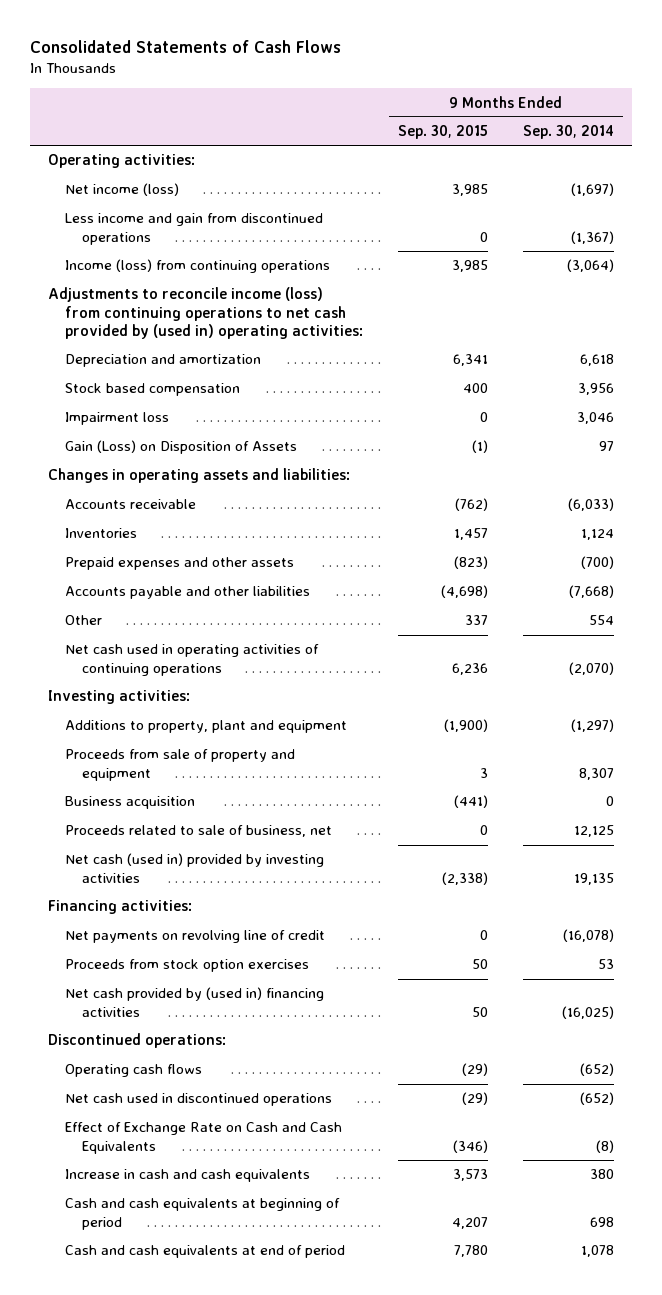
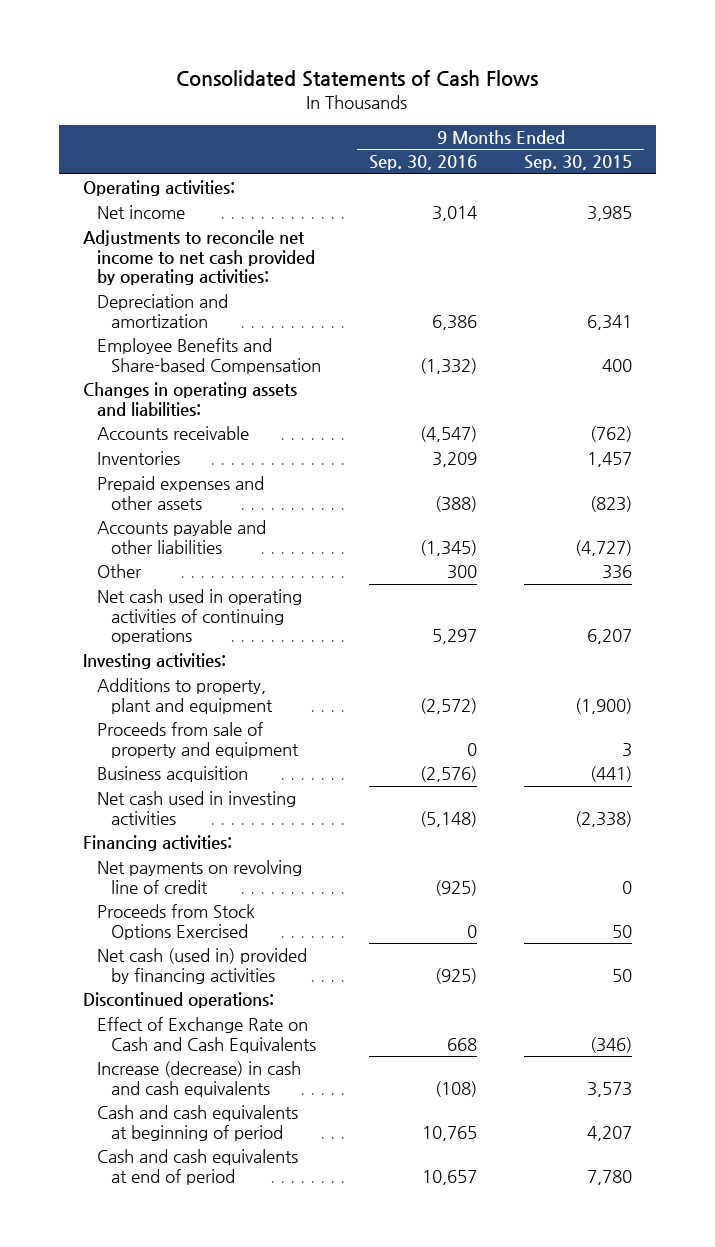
[523,125,615,140] Sep. 30, 2014 -> none
none -> [368,155,477,171] Sep. 30, 2016
[65,213,324,245] Less income and gain from discontinued operations -> none
[65,259,331,274] Income (loss) from continuing operations -> none
[65,183,180,197] Net income (loss) -> [97,205,186,220] Net income
[47,287,364,340] Adjustments to reconcile income (loss) from continuing operations to net cash provided by (used in) operating activities: -> [82,230,316,286] Adjustments to reconcile net income to net cash provided by operating activities:
[65,383,241,397] Stock based compensation -> none
[65,412,170,426] Impairment loss -> none
[65,440,298,455] Gain (Loss) on Disposition of Assets -> none
none -> [97,338,322,374] Employee Benefits and Share-based Compensation
[441,585,489,599] (4,698) -> [575,539,633,556] (4,727)
[465,615,489,626] 337 -> [602,565,633,580] 336
[452,662,489,675] 6,236 -> [587,629,633,645] 6,207
[65,825,333,838] Proceeds related to sale of business, net -> none
[65,853,325,883] Net cash (used in) provided by investing activities -> [97,791,297,825] Net cash used in investing activities
[65,959,310,973] Proceeds from stock option exercises -> [97,904,256,940] Proceeds from Stock Options Exercised
[65,987,325,1017] Net cash provided by (used in) financing activities -> [97,948,308,984] Net cash (used in) provided by financing activities
[65,1064,203,1078] Operating cash flows -> none
[65,1093,333,1107] Net cash used in discontinued operations -> none
[65,1169,311,1183] Increase in cash and cash equivalents -> [97,1061,302,1097] Increase (decrease) in cash and cash equivalents

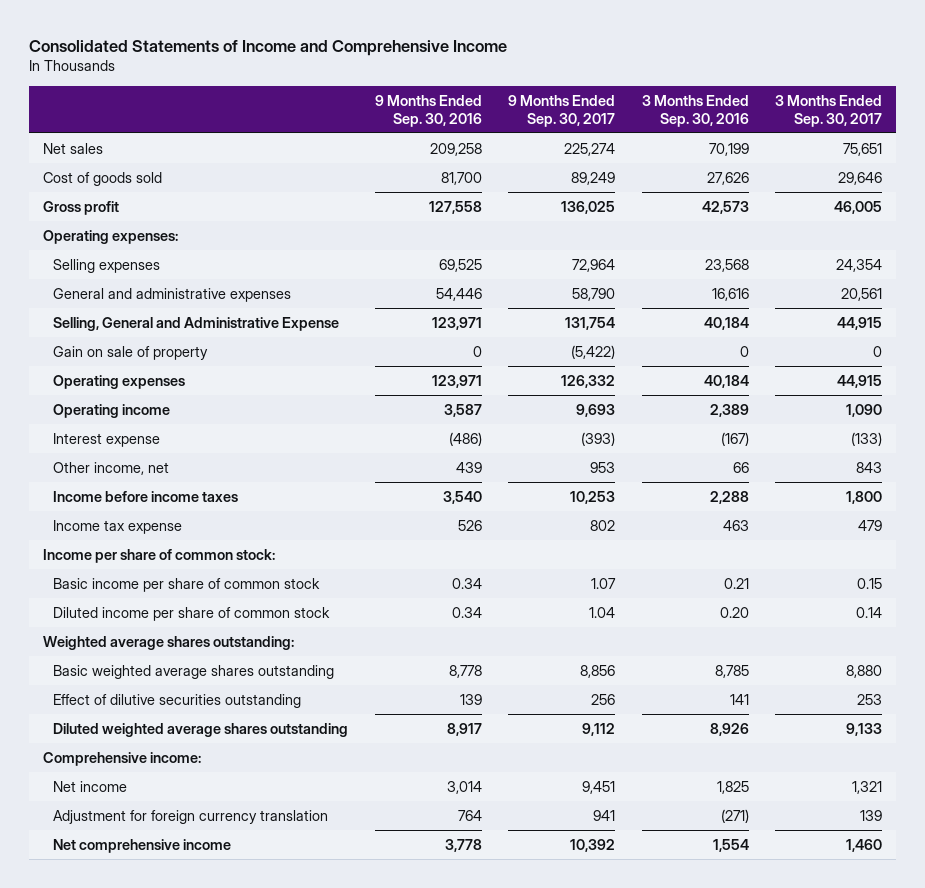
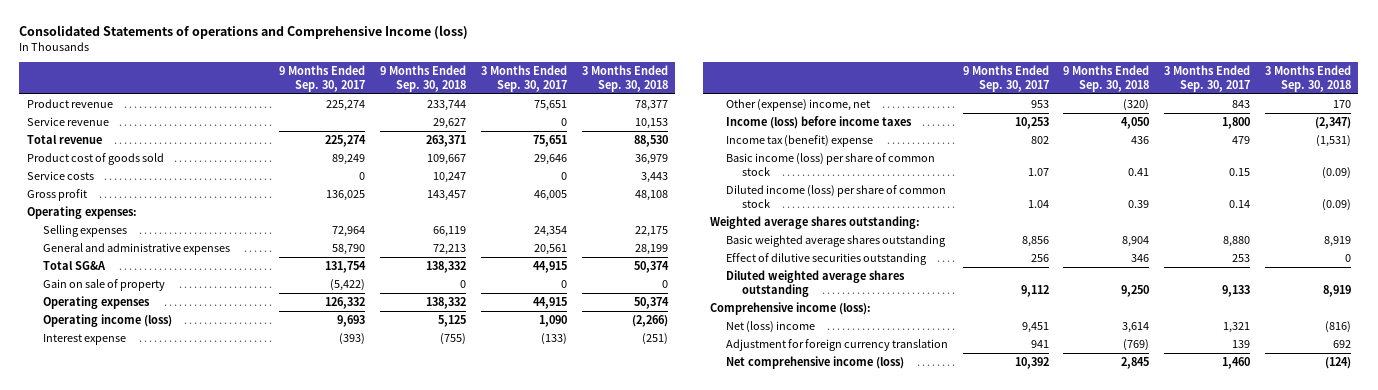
[29,39,508,56] Consolidated Statements of Income and Comprehensive Income -> [19,25,469,40] Consolidated Statements of operations and Comprehensive Income (loss)
[374,94,482,127] 9 Months Ended Sep. 30, 2016 -> none
[641,94,749,127] 3 Months Ended Sep. 30, 2016 -> none
none -> [380,64,467,92] 9 Months Ended Sep. 30, 2018
none -> [581,64,668,92] 3 Months Ended Sep. 30, 2018
none -> [26,98,113,108] Product revenue
none -> [26,116,109,126] Service revenue
[42,142,103,154] Net sales -> [26,134,102,144] Total revenue
[42,171,162,186] Cost of goods sold -> [26,152,164,165] Product cost of goods sold
none -> [26,170,94,180] Service costs
[52,316,339,331] Selling, General and Administrative Expense -> [42,260,106,270] Total SG&A
[52,403,170,418] Operating income -> [42,313,172,327] Operating income (loss)
[42,548,275,563] Income per share of common stock: -> none
[52,461,169,475] Other income, net -> [725,98,870,111] Other (expense) income, net
[52,490,238,502] Income before income taxes -> [725,115,912,129] Income (loss) before income taxes
[52,519,182,534] Income tax expense -> [725,134,873,147] Income tax (benefit) expense
[52,577,320,592] Basic income per share of common stock -> [725,152,935,176] Basic income (loss) per share of common stock
[52,606,330,621] Diluted income per share of common stock -> [725,184,946,208] Diluted income (loss) per share of common stock
[42,751,201,766] Comprehensive income: -> [709,301,871,315] Comprehensive income (loss):
[52,780,127,792] Net income -> [725,320,815,333] Net (loss) income
[52,838,231,853] Net comprehensive income -> [725,355,904,369] Net comprehensive income (loss)

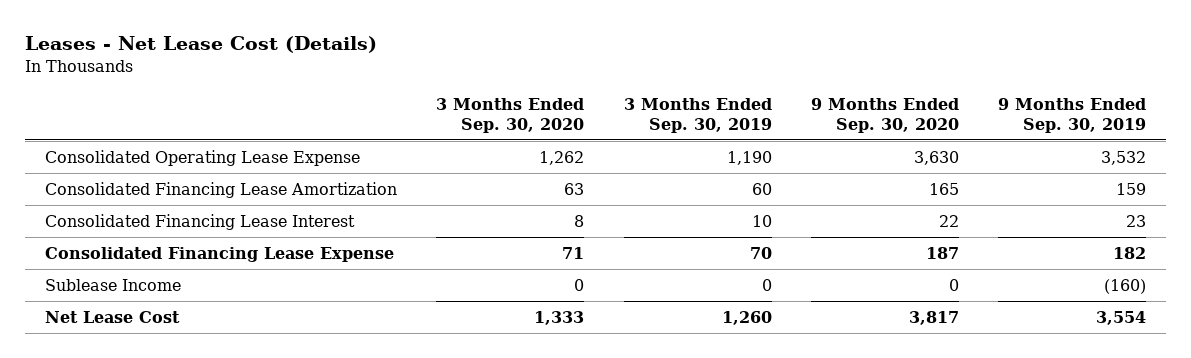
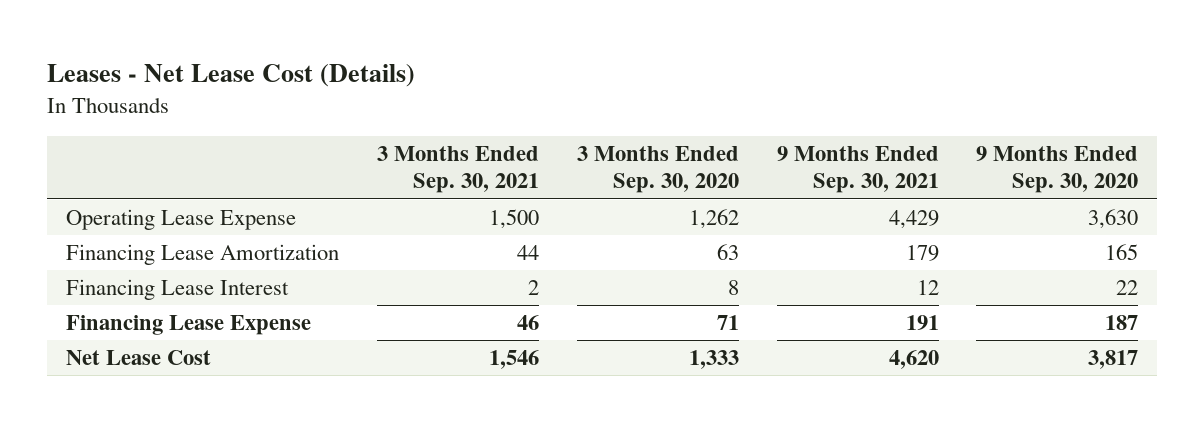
[623,97,772,134] 3 Months Ended Sep. 30, 2019 -> none
[998,97,1147,134] 9 Months Ended Sep. 30, 2019 -> none
none -> [376,145,539,194] 3 Months Ended Sep. 30, 2021
none -> [776,145,939,194] 9 Months Ended Sep. 30, 2021
[44,278,181,291] Sublease Income -> none
[44,149,360,166] Consolidated Operating Lease Expense -> [65,209,296,231] Operating Lease Expense
[44,181,397,198] Consolidated Financing Lease Amortization -> [65,244,339,266] Financing Lease Amortization
[44,213,355,230] Consolidated Financing Lease Interest -> [65,279,289,301] Financing Lease Interest
[44,246,394,262] Consolidated Financing Lease Expense -> [65,315,311,336] Financing Lease Expense

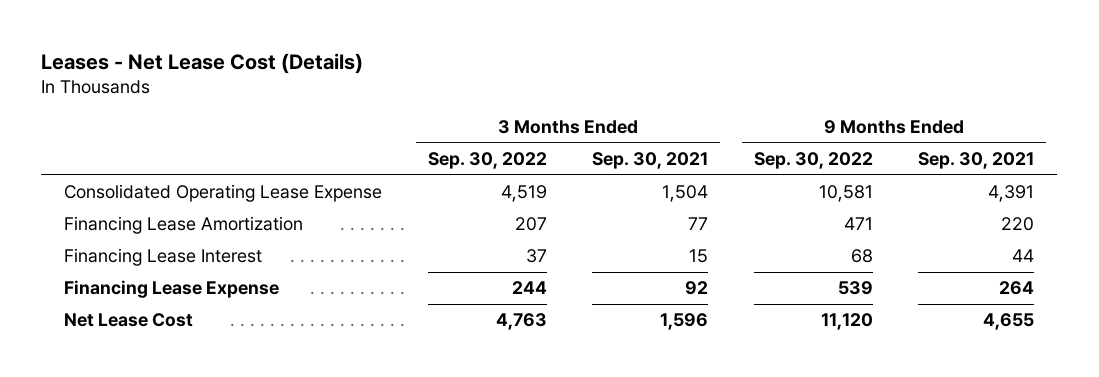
[576,145,739,194] 3 Months Ended Sep. 30, 2020 -> none
[976,145,1139,194] 9 Months Ended Sep. 30, 2020 -> none
none -> [427,152,547,170] Sep. 30, 2022
none -> [753,152,873,170] Sep. 30, 2022
[65,209,296,231] Operating Lease Expense -> [64,184,383,203] Consolidated Operating Lease Expense
[488,209,539,230] 1,500 -> [662,185,709,203] 1,504
[888,210,939,230] 4,429 -> [988,185,1035,203] 4,391
[516,245,539,261] 44 -> [688,217,709,231] 77
[905,245,939,262] 179 -> [1001,217,1035,232] 220
[527,280,539,296] 2 -> [689,249,709,264] 15
[916,280,939,296] 12 -> [1012,249,1035,263] 44
[516,315,539,331] 46 -> [685,281,709,296] 92
[905,315,939,331] 191 -> [999,281,1035,296] 264
[488,350,539,370] 1,546 -> [660,313,709,331] 1,596
[888,350,939,370] 4,620 -> [983,313,1035,331] 4,655

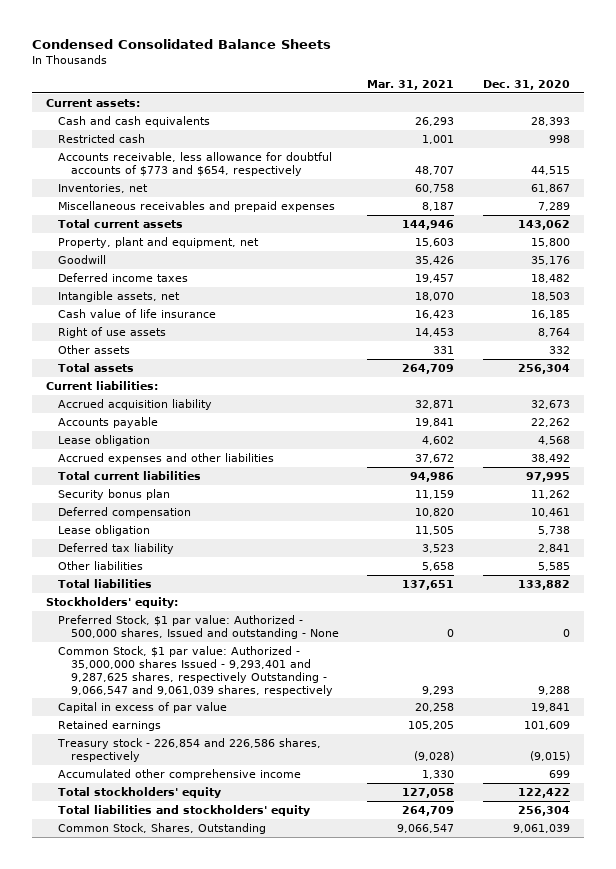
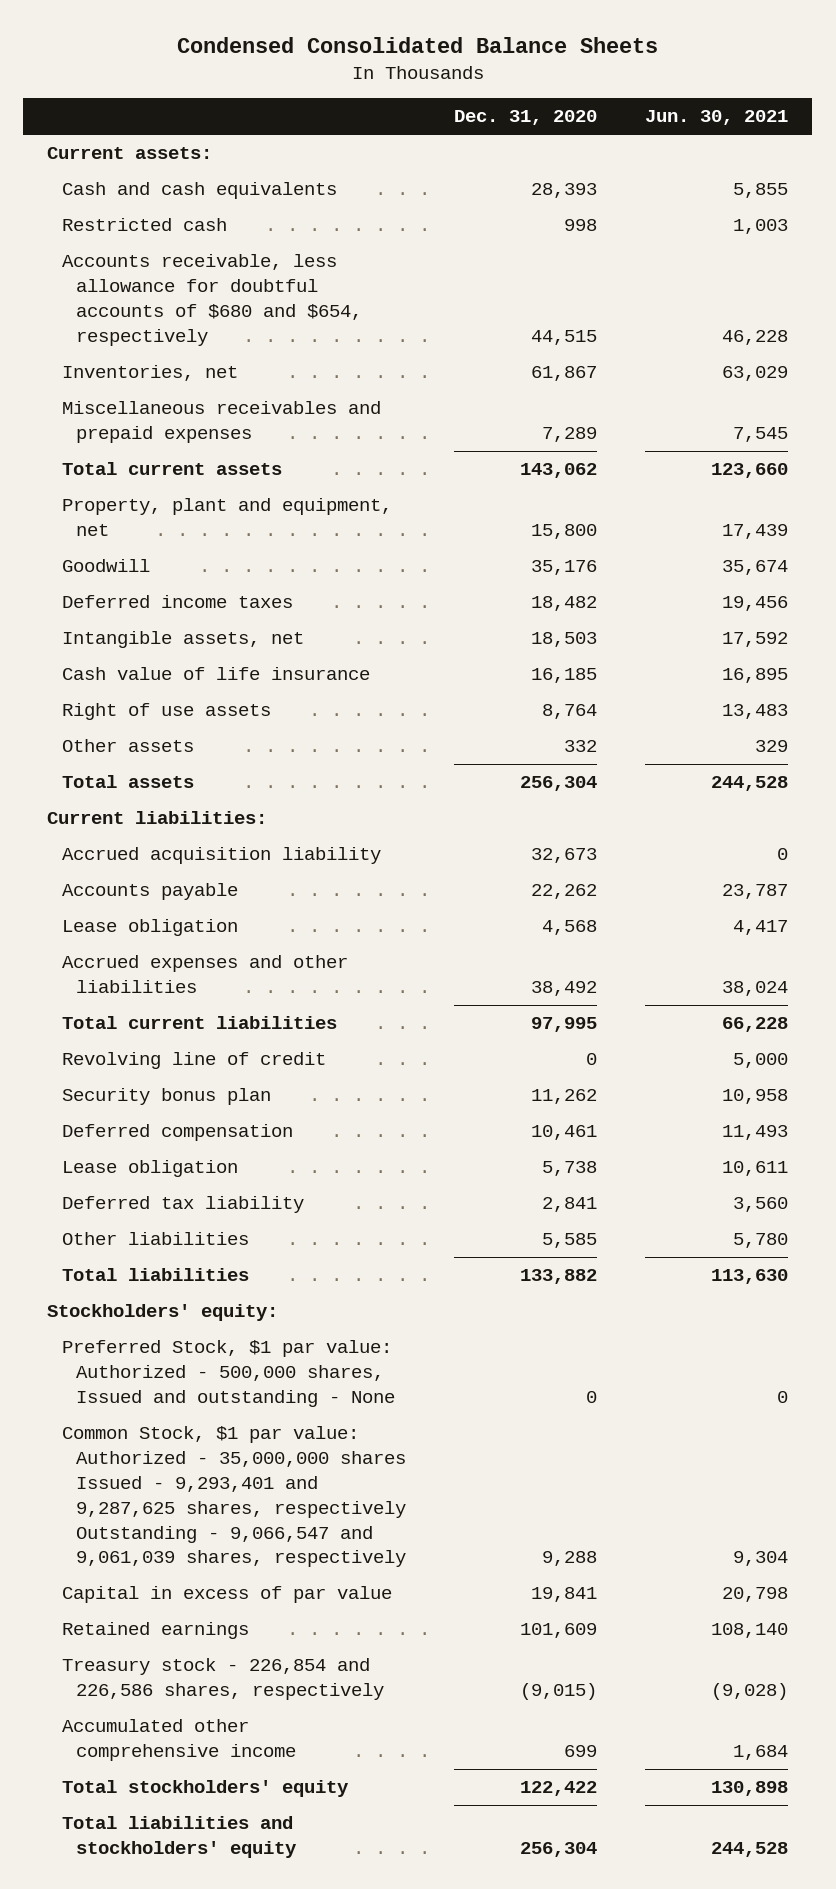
[367,80,455,91] Mar. 31, 2021 -> none
none -> [645,110,789,126] Jun. 30, 2021
[58,151,333,176] Accounts receivable, less allowance for doubtful accounts of $773 and $654, respectively -> [61,254,363,346] Accounts receivable, less allowance for doubtful accounts of $680 and $654, respectively
none -> [61,1052,326,1070] Revolving line of credit
[58,822,267,834] Common Stock, Shares, Outstanding -> none

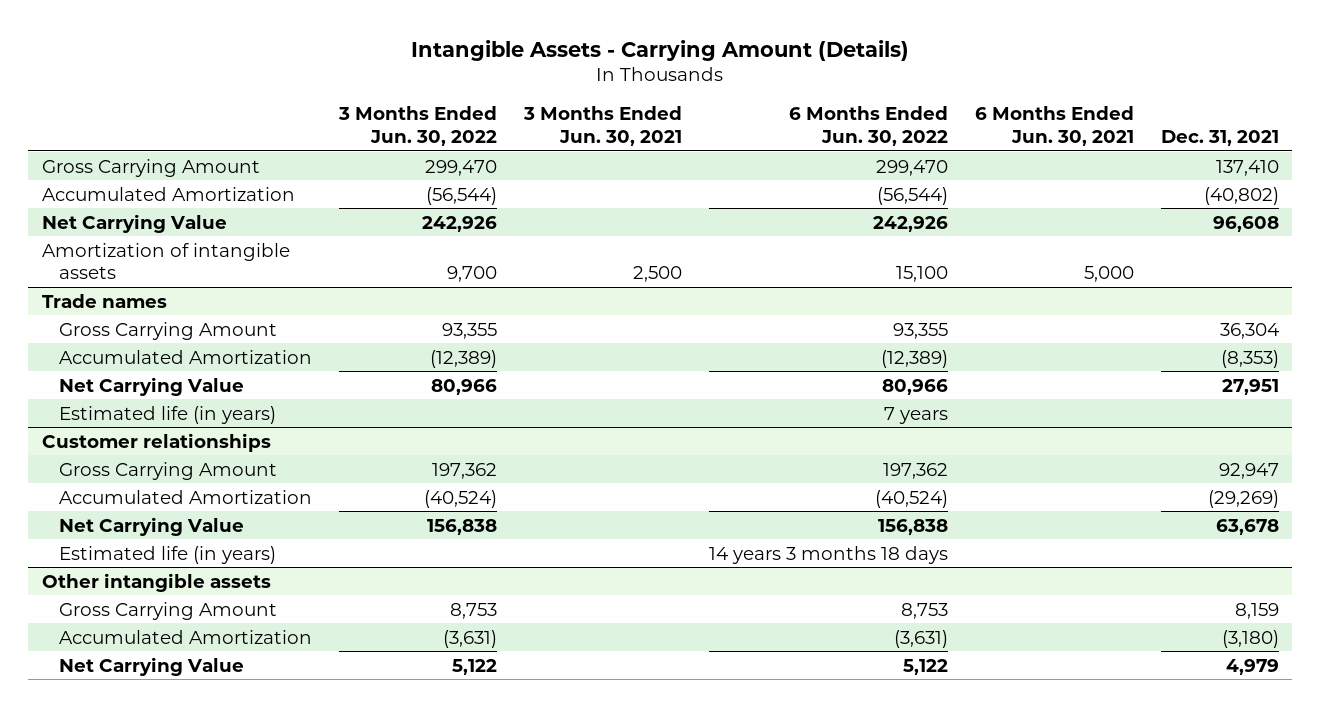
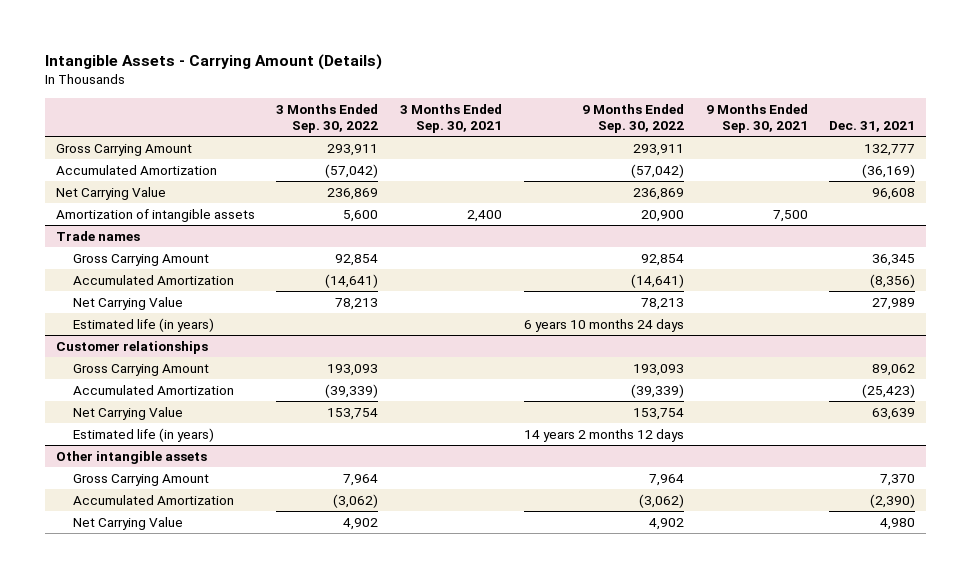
[338,106,498,146] 3 Months Ended Jun. 30, 2022 -> none
[523,106,683,146] 3 Months Ended Jun. 30, 2021 -> none
[789,106,949,146] 6 Months Ended Jun. 30, 2022 -> none
[974,106,1134,146] 6 Months Ended Jun. 30, 2021 -> none
none -> [276,103,379,134] 3 Months Ended Sep. 30, 2022
none -> [400,103,503,134] 3 Months Ended Sep. 30, 2021
none -> [581,103,684,134] 9 Months Ended Sep. 30, 2022
none -> [705,103,808,134] 9 Months Ended Sep. 30, 2021
[1215,159,1279,176] 137,410 -> [864,143,916,156] 132,777
[1203,186,1279,205] (40,802) -> [862,163,916,178] (36,169)
[1219,322,1279,339] 36,304 -> [872,253,916,266] 36,345
[1220,349,1279,368] (8,353) -> [870,273,916,288] (8,356)
[1221,378,1279,395] 27,951 -> [872,297,916,310] 27,989
[1218,462,1279,479] 92,947 -> [872,363,916,376] 89,062
[1207,489,1279,508] (29,269) -> [862,383,916,398] (25,423)
[1215,518,1279,535] 63,678 -> [872,407,916,420] 63,639
[1234,602,1279,619] 8,159 -> [880,473,916,486] 7,370
[1221,629,1279,648] (3,180) -> [870,493,916,508] (2,390)
[1225,658,1279,675] 4,979 -> [880,517,916,530] 4,980

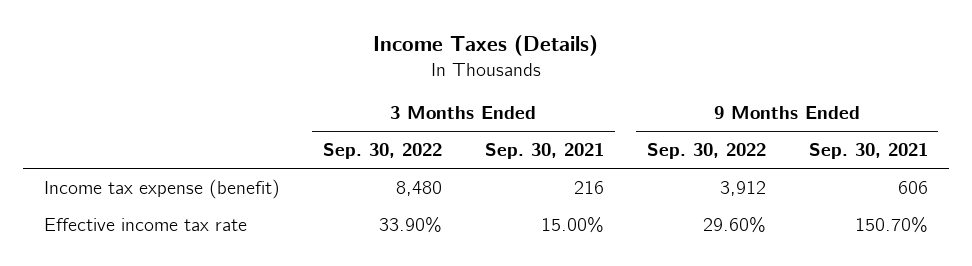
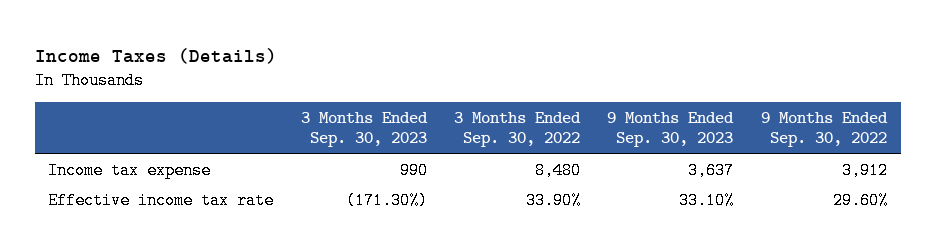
[484,142,604,159] Sep. 30, 2021 -> none
[808,142,928,159] Sep. 30, 2021 -> none
none -> [300,111,428,148] 3 Months Ended Sep. 30, 2023
none -> [607,111,735,148] 9 Months Ended Sep. 30, 2023
[44,178,281,199] Income tax expense (benefit) -> [48,161,212,179] Income tax expense

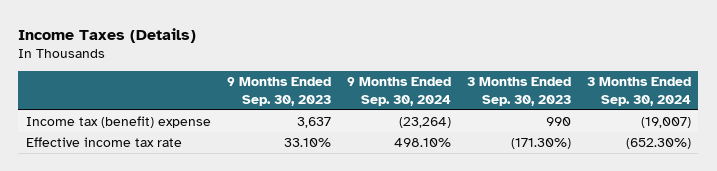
[454,111,582,148] 3 Months Ended Sep. 30, 2022 -> none
[760,111,888,148] 9 Months Ended Sep. 30, 2022 -> none
none -> [346,77,451,106] 9 Months Ended Sep. 30, 2024
none -> [586,77,691,106] 3 Months Ended Sep. 30, 2024
[48,161,212,179] Income tax expense -> [26,116,212,129] Income tax (benefit) expense

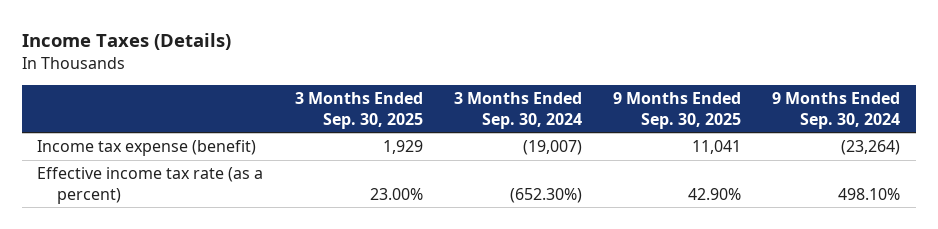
[227,77,332,106] 9 Months Ended Sep. 30, 2023 -> none
[466,77,571,106] 3 Months Ended Sep. 30, 2023 -> none
none -> [294,92,423,129] 3 Months Ended Sep. 30, 2025
none -> [613,92,742,129] 9 Months Ended Sep. 30, 2025
[26,116,212,129] Income tax (benefit) expense -> [37,140,257,157] Income tax expense (benefit)
[26,137,183,148] Effective income tax rate -> [37,167,264,204] Effective income tax rate (as a percent)

